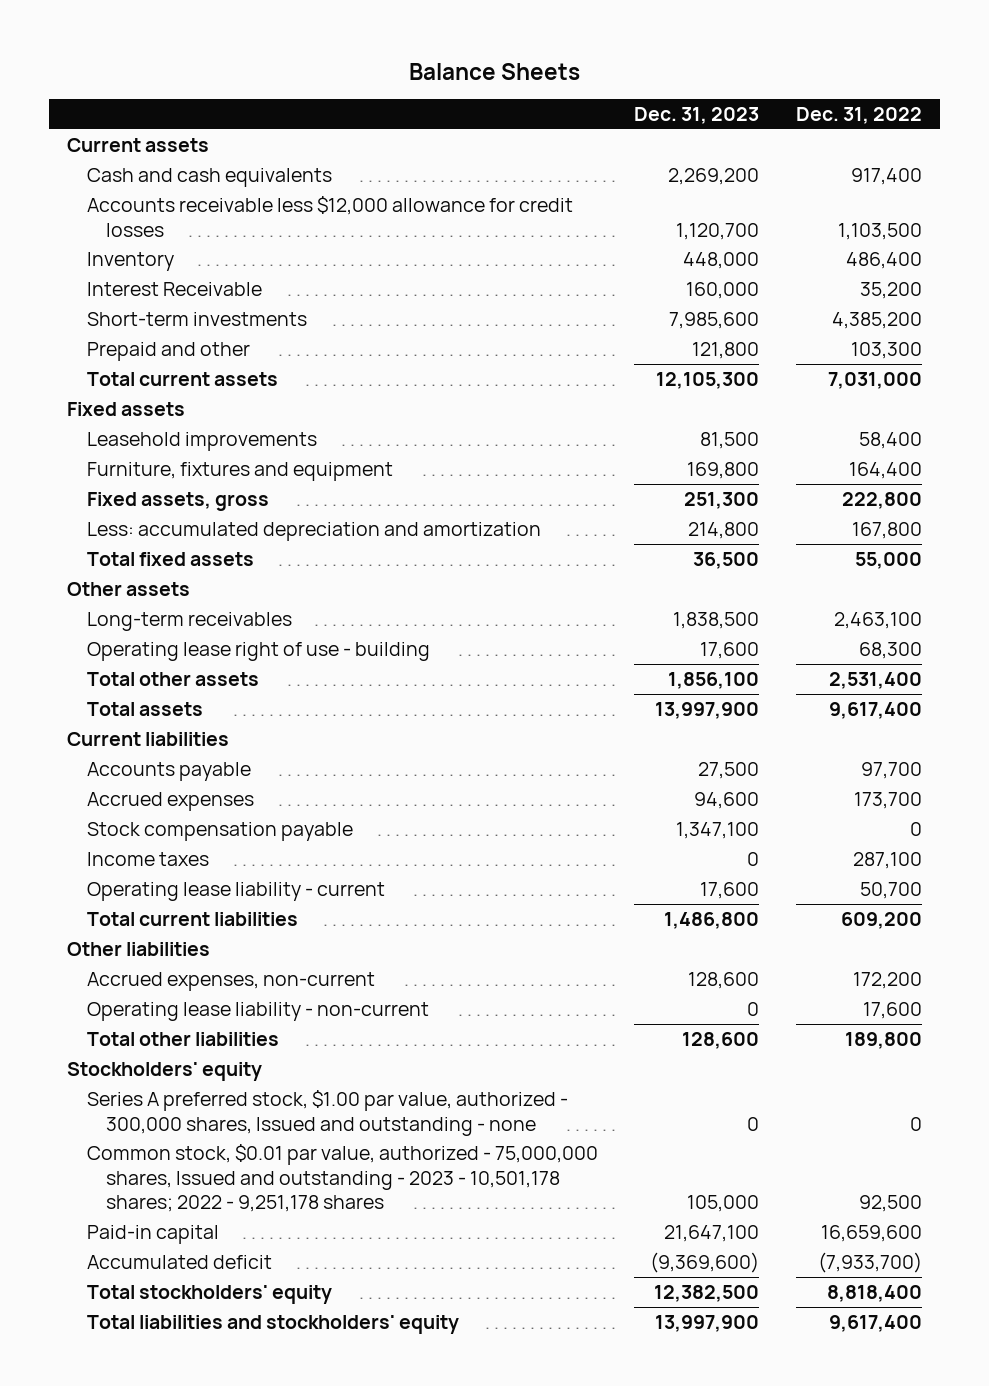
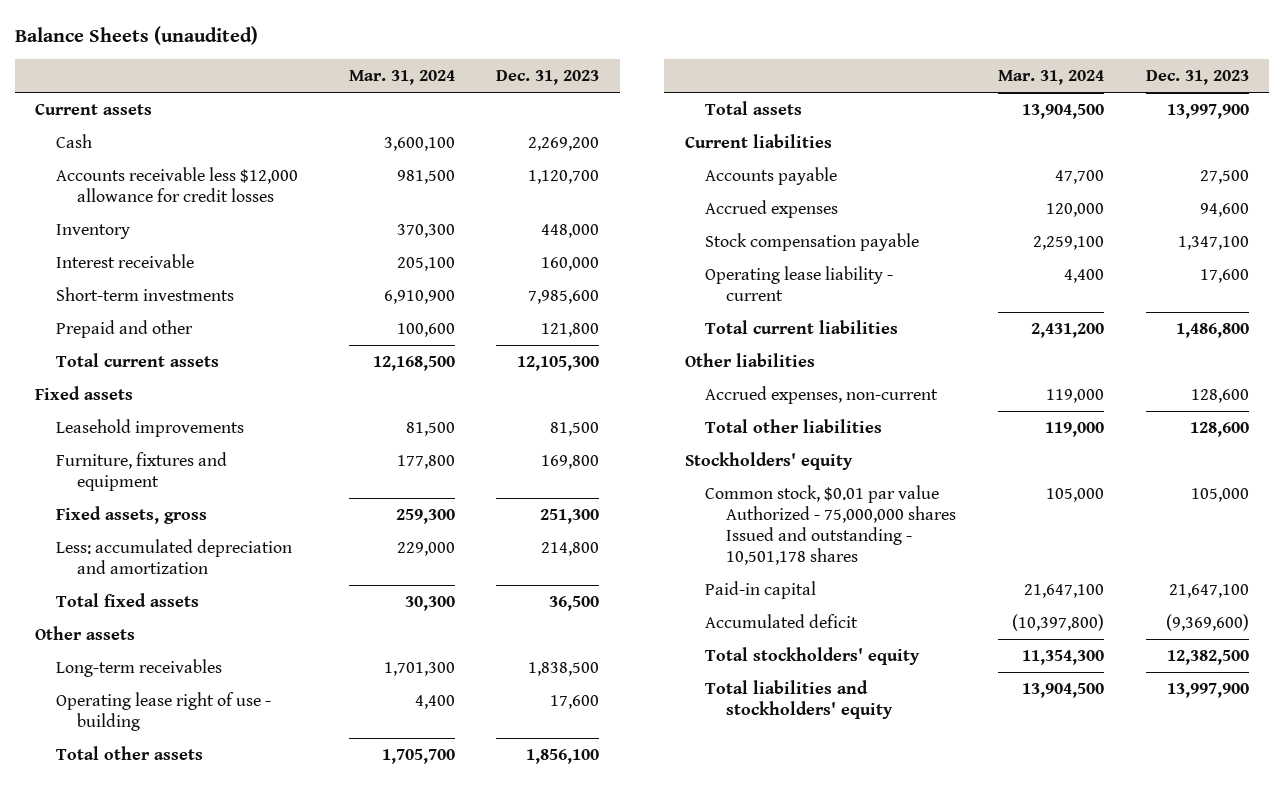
[408,62,580,80] Balance Sheets -> [14,25,258,45] Balance Sheets (unaudited)
[795,106,922,124] Dec. 31, 2022 -> none
none -> [348,70,455,86] Mar. 31, 2024
[86,167,332,187] Cash and cash equivalents -> [56,133,93,148] Cash
[86,281,262,296] Interest Receivable -> [56,253,195,268] Interest receivable
[86,851,209,866] Income taxes -> none
[86,1001,429,1021] Operating lease liability - non-current -> none
[86,1089,568,1136] Series A preferred stock, $1.00 par value, authorized - 300,000 shares, Issued and outstanding - none -> none
[86,1143,598,1213] Common stock, $0.01 par value, authorized - 75,000,000 shares, Issued and outstanding - 2023 - 10,501,178 shares; 2022 - 9,251,178 shares -> [705,484,957,566] Common stock, $0.01 par value Authorized - 75,000,000 shares Issued and outstanding - 10,501,178 shares

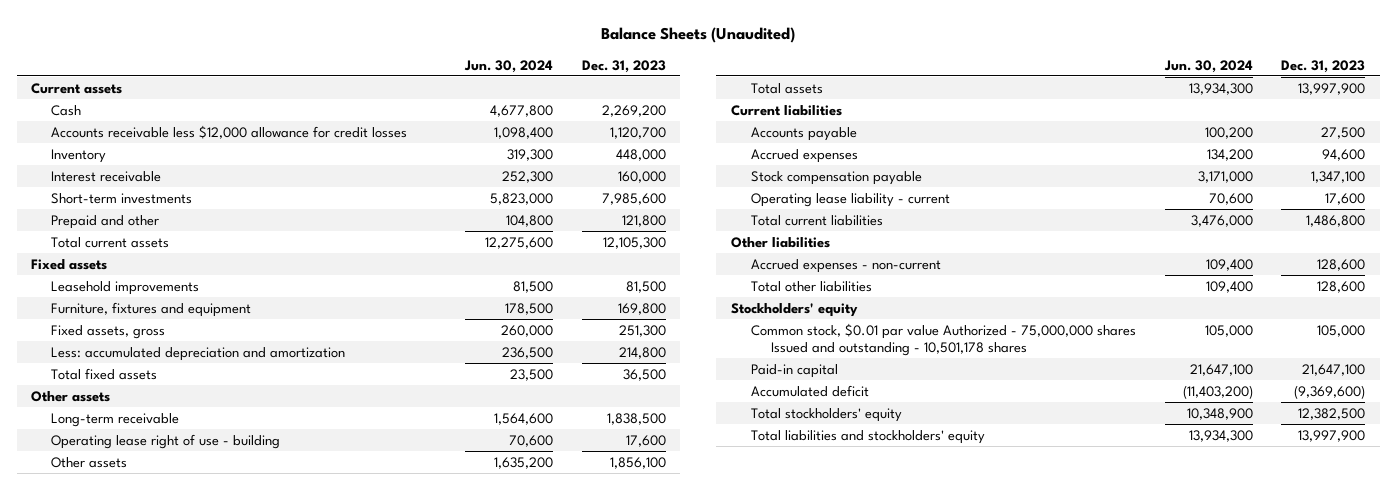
[14,25,258,45] Balance Sheets (unaudited) -> [601,27,796,44] Balance Sheets (Unaudited)
[348,70,455,86] Mar. 31, 2024 -> none
none -> [463,59,553,73] Jun. 30, 2024
[56,658,223,677] Long-term receivables -> [50,412,179,427] Long-term receivable
[56,745,204,760] Total other assets -> [50,456,127,468] Other assets
[705,385,939,404] Accrued expenses, non-current -> [750,258,941,273] Accrued expenses - non-current

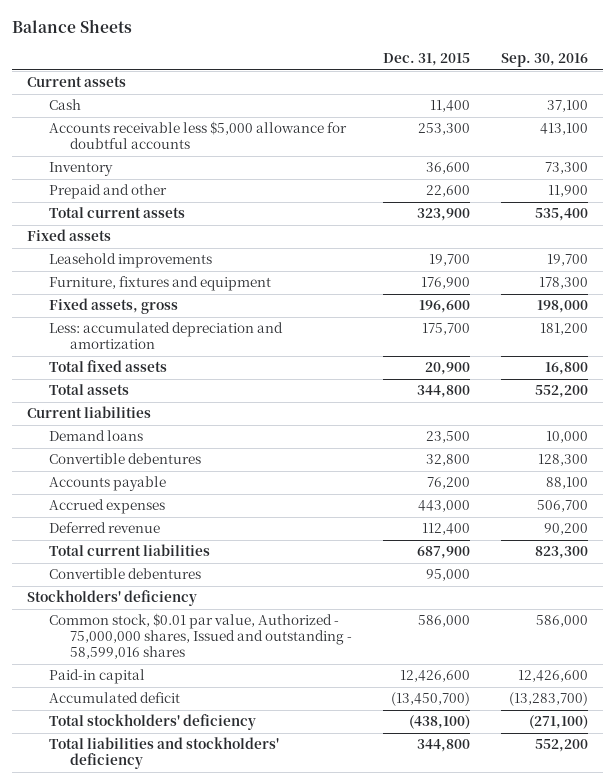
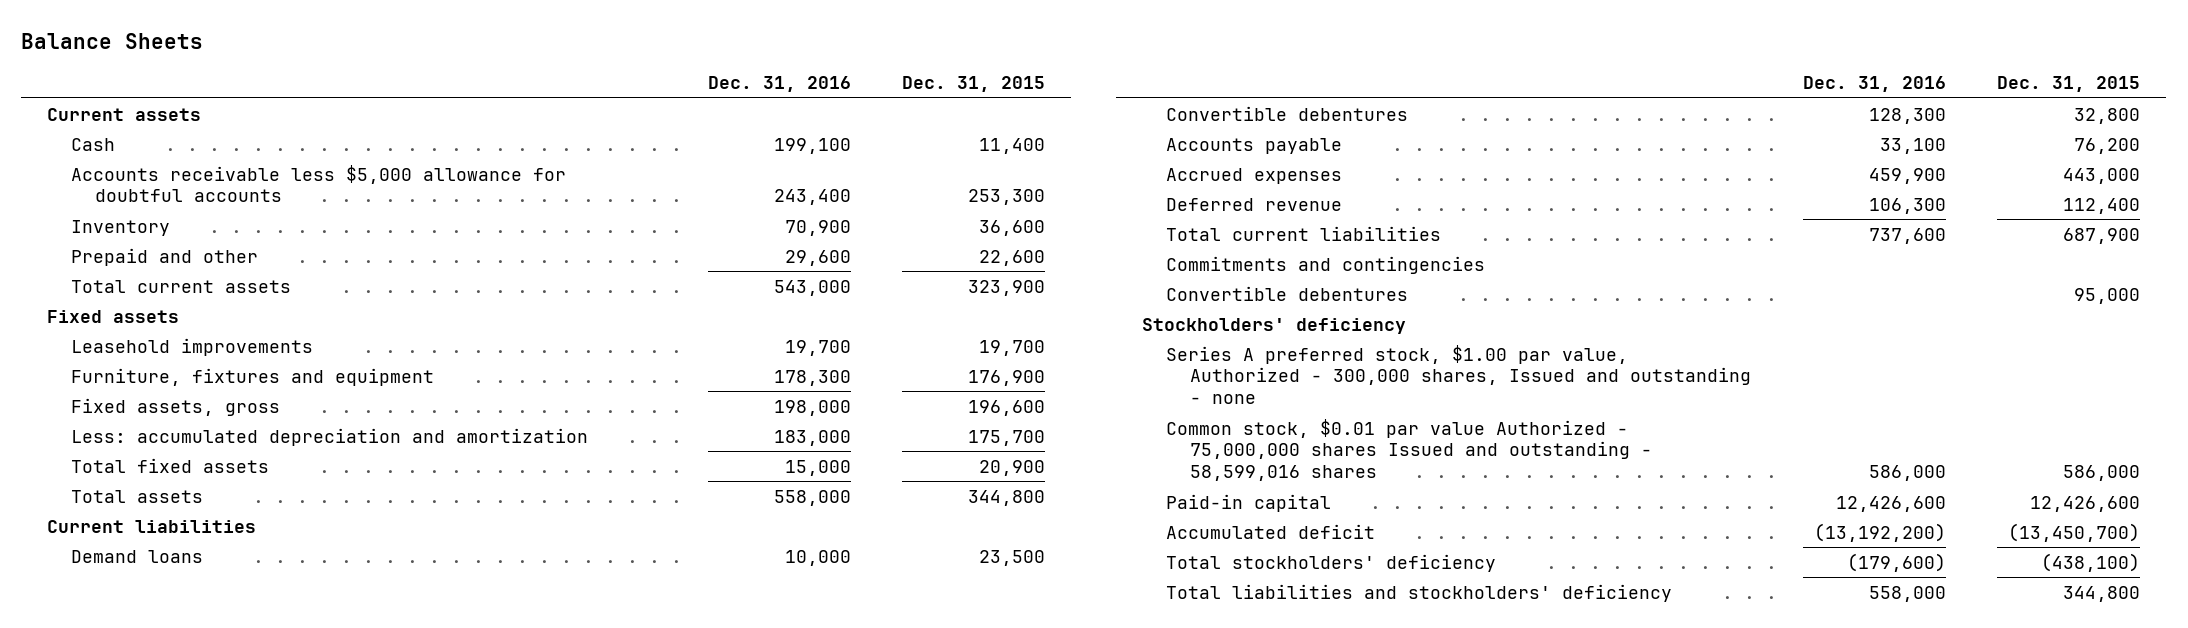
[500,53,588,68] Sep. 30, 2016 -> none
none -> [707,76,851,93] Dec. 31, 2016
none -> [1166,255,1486,274] Commitments and contingencies
none -> [1166,344,1751,405] Series A preferred stock, $1.00 par value, Authorized - 300,000 shares, Issued and outstanding - none
[48,613,352,660] Common stock, $0.01 par value, Authorized - 75,000,000 shares, Issued and outstanding - 58,599,016 shares -> [1166,418,1652,482] Common stock, $0.01 par value Authorized - 75,000,000 shares Issued and outstanding - 58,599,016 shares

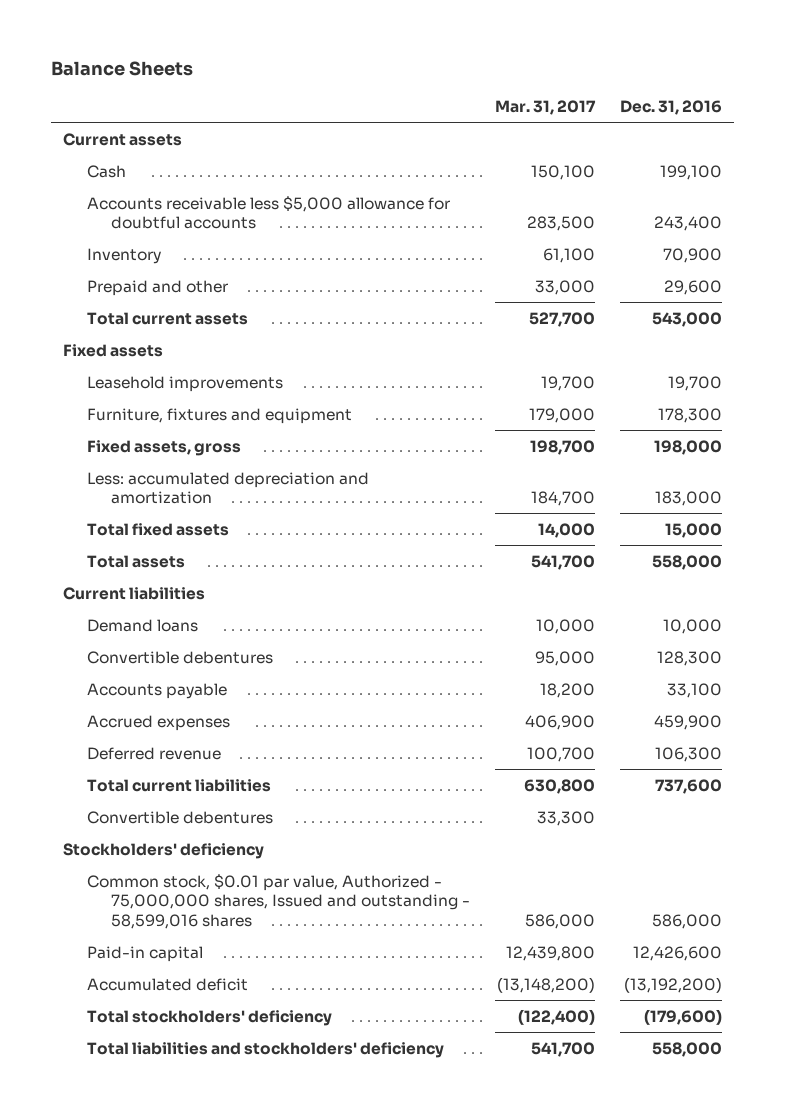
[902,76,1046,93] Dec. 31, 2015 -> none
none -> [495,100,597,116] Mar. 31, 2017
[1166,255,1486,274] Commitments and contingencies -> none
[1166,344,1751,405] Series A preferred stock, $1.00 par value, Authorized - 300,000 shares, Issued and outstanding - none -> none
[1166,418,1652,482] Common stock, $0.01 par value Authorized - 75,000,000 shares Issued and outstanding - 58,599,016 shares -> [87,873,471,930] Common stock, $0.01 par value, Authorized - 75,000,000 shares, Issued and outstanding - 58,599,016 shares

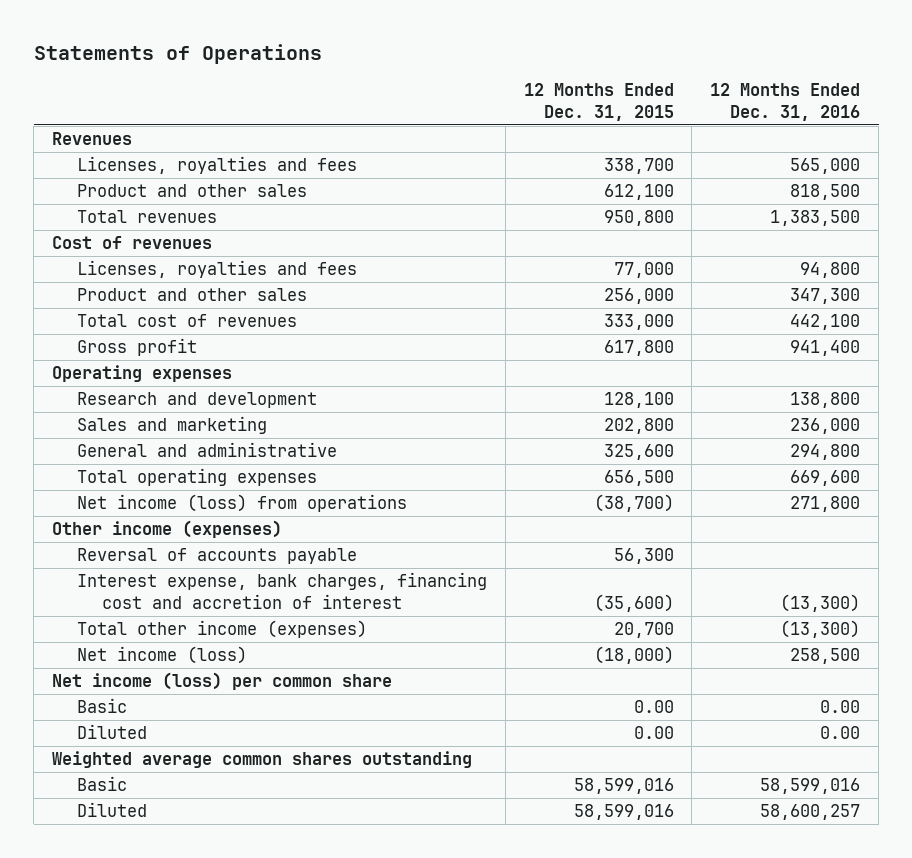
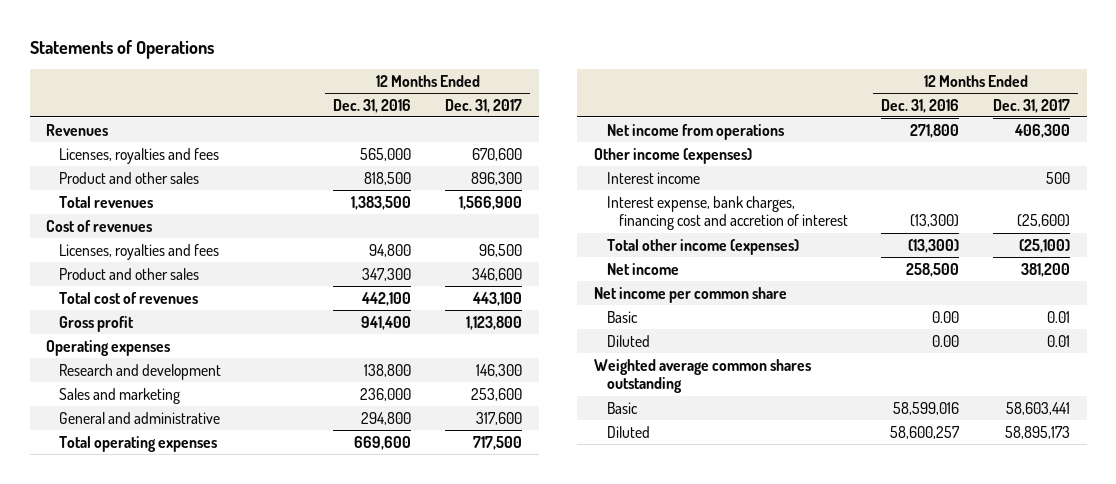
[523,83,674,121] 12 Months Ended Dec. 31, 2015 -> none
none -> [444,98,522,113] Dec. 31, 2017
[76,494,407,513] Net income (loss) from operations -> [606,123,784,140] Net income from operations
[76,548,357,565] Reversal of accounts payable -> none
none -> [606,171,700,184] Interest income
[76,646,247,665] Net income (loss) -> [606,262,679,275] Net income
[52,672,393,691] Net income (loss) per common share -> [594,286,788,303] Net income per common share

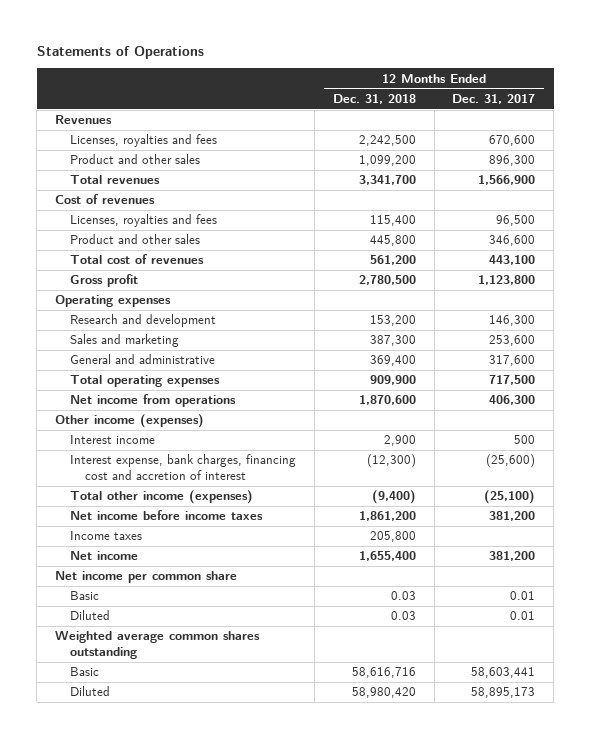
[333,98,412,113] Dec. 31, 2016 -> none
none -> [332,93,416,104] Dec. 31, 2018
none -> [70,510,264,521] Net income before income taxes
none -> [70,531,143,541] Income taxes

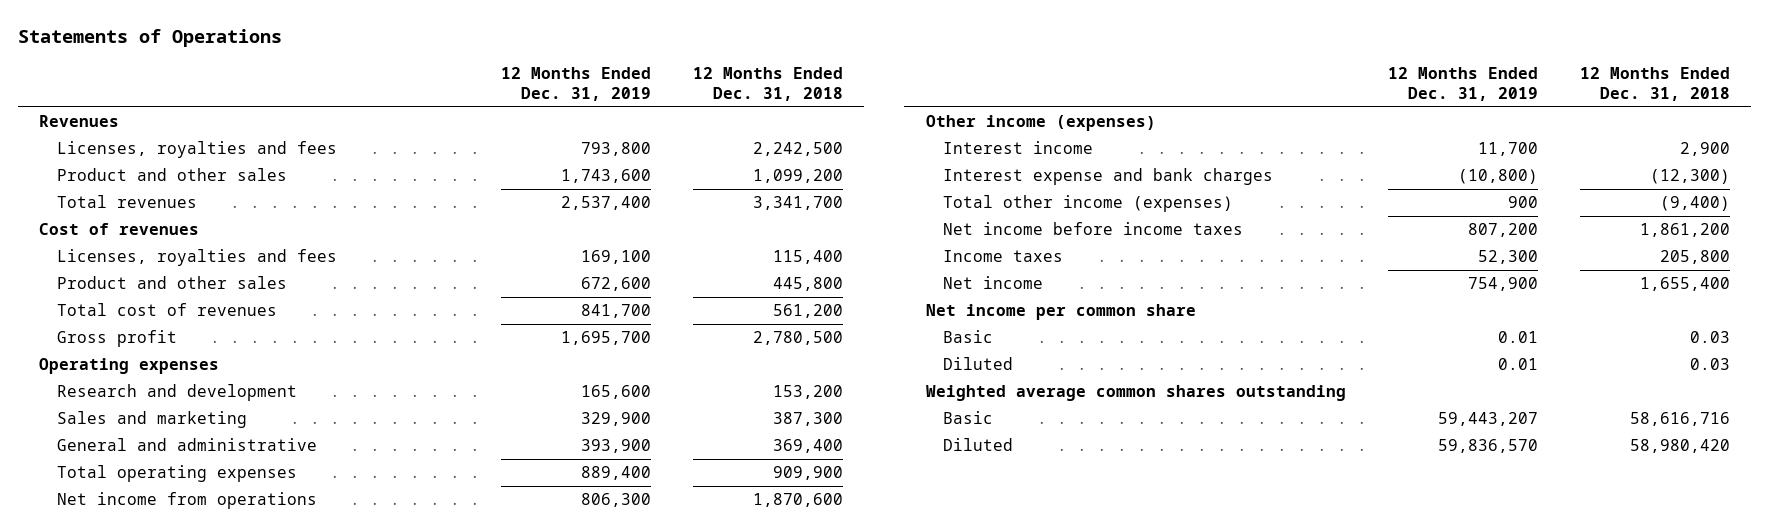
[452,93,536,104] Dec. 31, 2017 -> none
none -> [501,66,652,101] 12 Months Ended Dec. 31, 2019
[70,454,297,481] Interest expense, bank charges, financing cost and accretion of interest -> [943,168,1274,186] Interest expense and bank charges

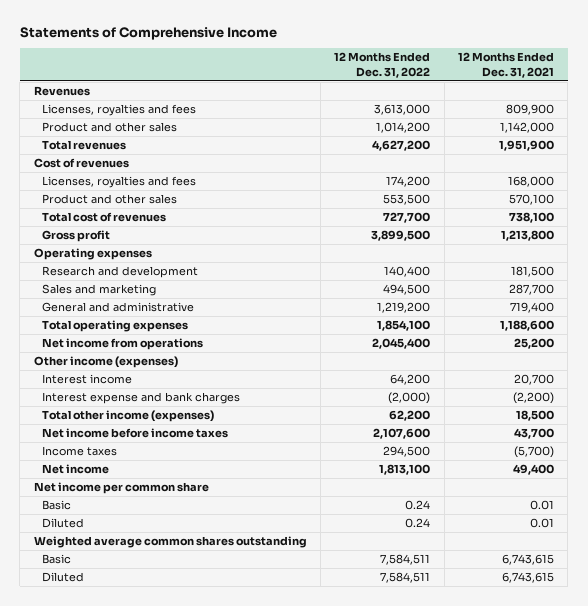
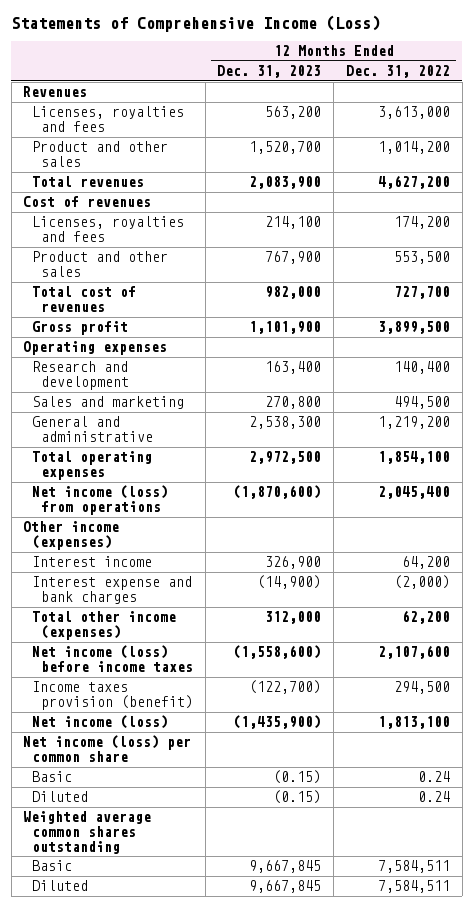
[19,27,277,41] Statements of Comprehensive Income -> [11,15,381,33] Statements of Comprehensive Income (Loss)
[458,52,555,78] 12 Months Ended Dec. 31, 2021 -> none
none -> [217,65,322,79] Dec. 31, 2023
[41,338,203,351] Net income from operations -> [32,485,169,516] Net income (loss) from operations
[41,428,228,439] Net income before income taxes -> [32,645,193,673] Net income (loss) before income taxes
[41,446,117,457] Income taxes -> [32,681,193,711] Income taxes provision (benefit)
[41,464,109,475] Net income -> [32,715,169,730] Net income (loss)
[33,482,209,495] Net income per common share -> [23,735,192,763] Net income (loss) per common share

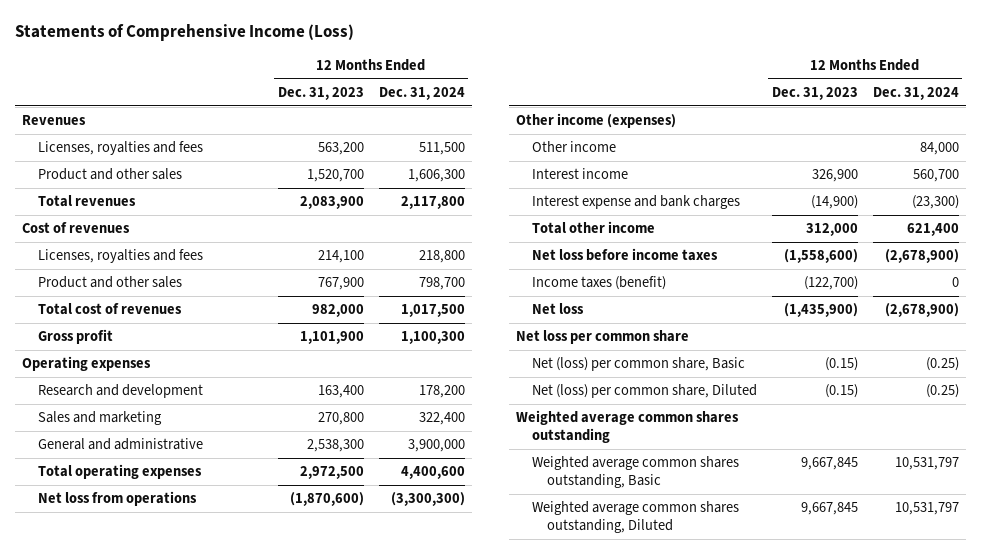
[345,65,450,79] Dec. 31, 2022 -> none
none -> [378,87,465,101] Dec. 31, 2024
[32,485,169,516] Net income (loss) from operations -> [37,491,197,507] Net loss from operations
none -> [531,141,616,153] Other income
[32,611,177,641] Total other income (expenses) -> [531,221,655,235] Total other income
[32,645,193,673] Net income (loss) before income taxes -> [531,248,718,262] Net loss before income taxes
[32,681,193,711] Income taxes provision (benefit) -> [531,276,666,291] Income taxes (benefit)
[32,715,169,730] Net income (loss) -> [531,303,584,315] Net loss
[23,735,192,763] Net income (loss) per common share -> [516,330,690,345] Net loss per common share
[32,771,73,783] Basic -> [531,357,745,372] Net (loss) per common share, Basic
[32,791,89,803] Diluted -> [531,384,757,399] Net (loss) per common share, Diluted
[32,860,73,872] Basic -> [531,456,739,488] Weighted average common shares outstanding, Basic
[32,880,89,892] Diluted -> [531,501,739,533] Weighted average common shares outstanding, Diluted

